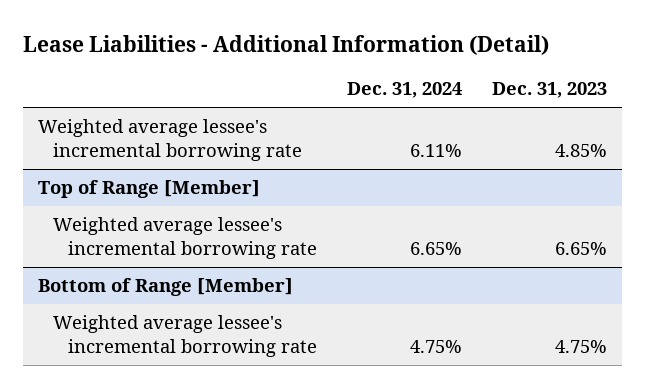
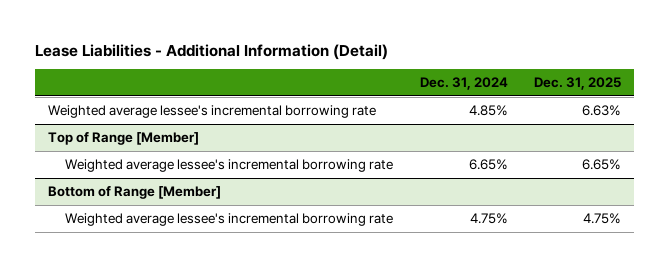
[491,82,607,99] Dec. 31, 2023 -> none
none -> [533,77,621,91] Dec. 31, 2025
[410,143,463,157] 6.11% -> [468,105,508,117] 4.85%

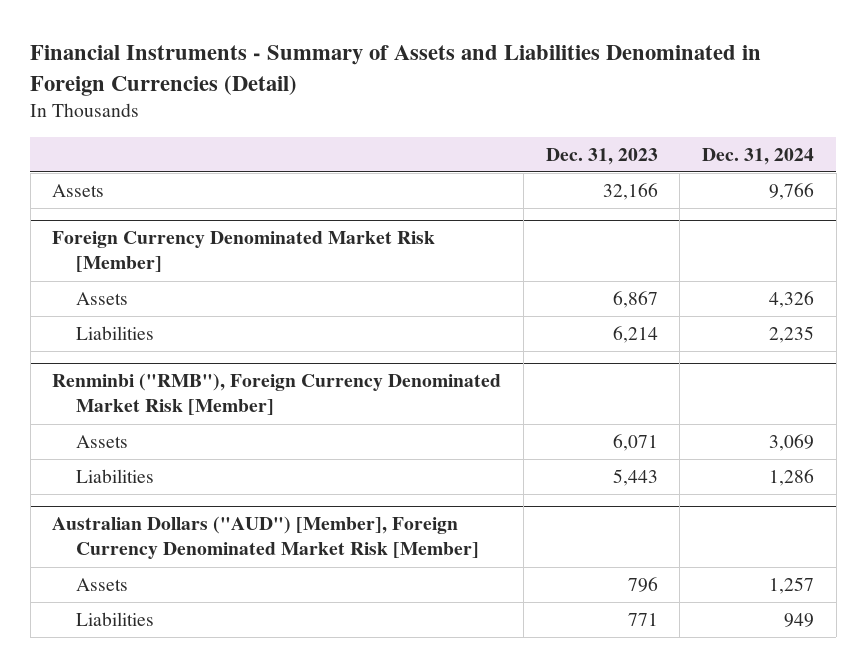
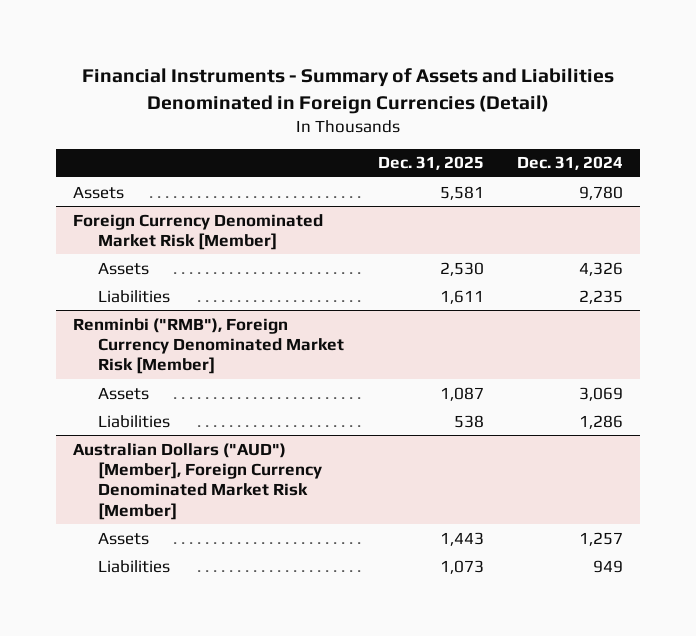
[545,147,658,165] Dec. 31, 2023 -> none
none -> [377,156,484,171] Dec. 31, 2025
[768,183,814,201] 9,766 -> [579,185,624,200] 9,780

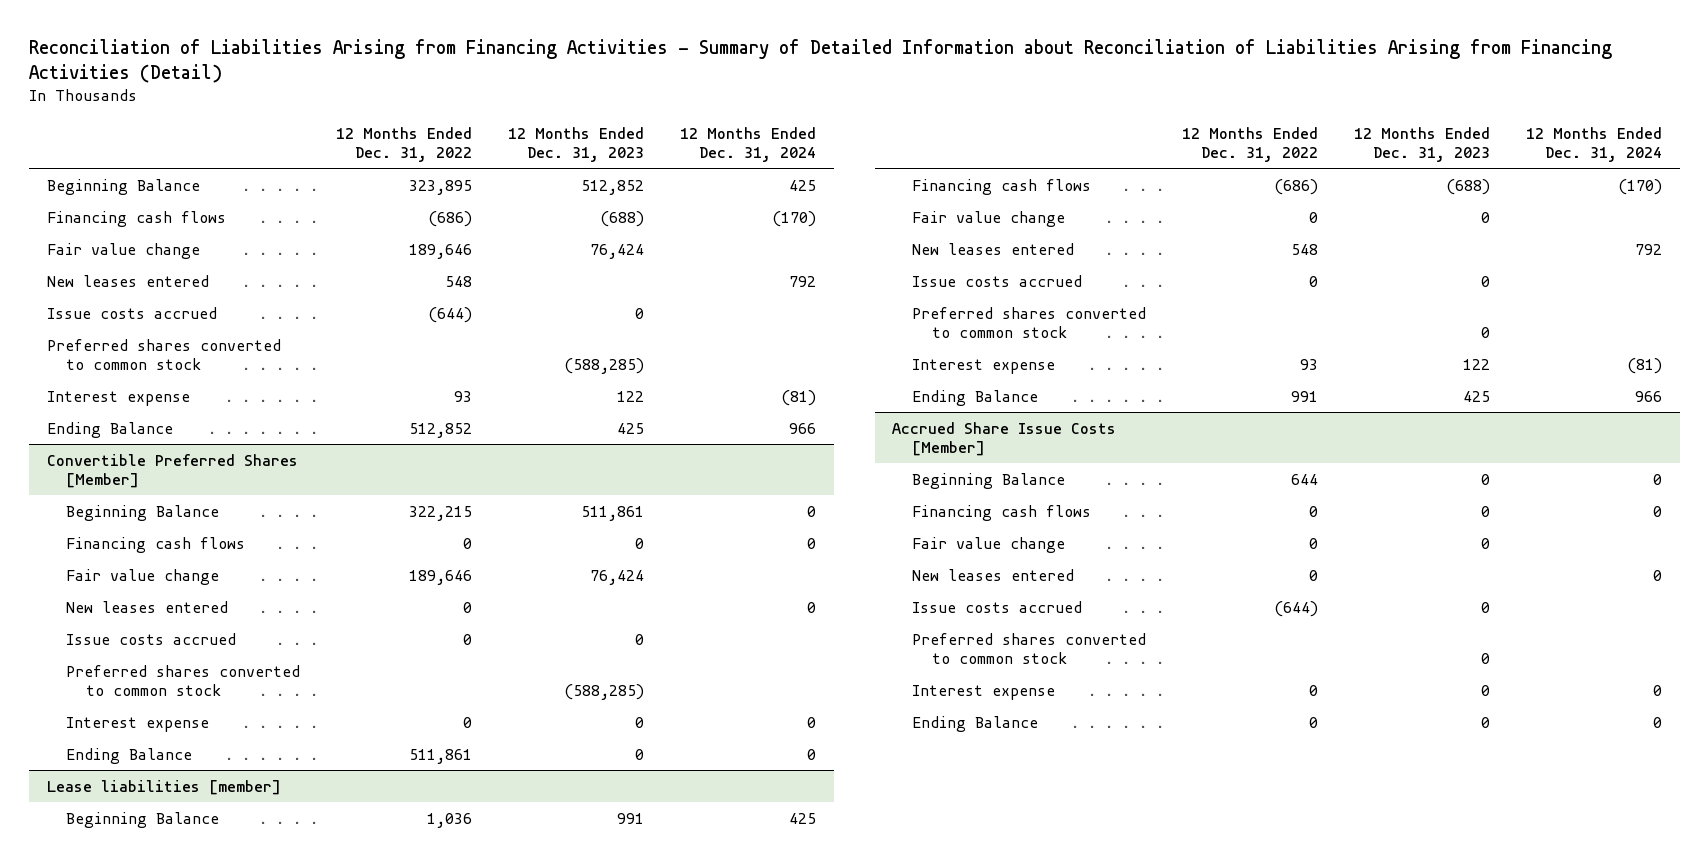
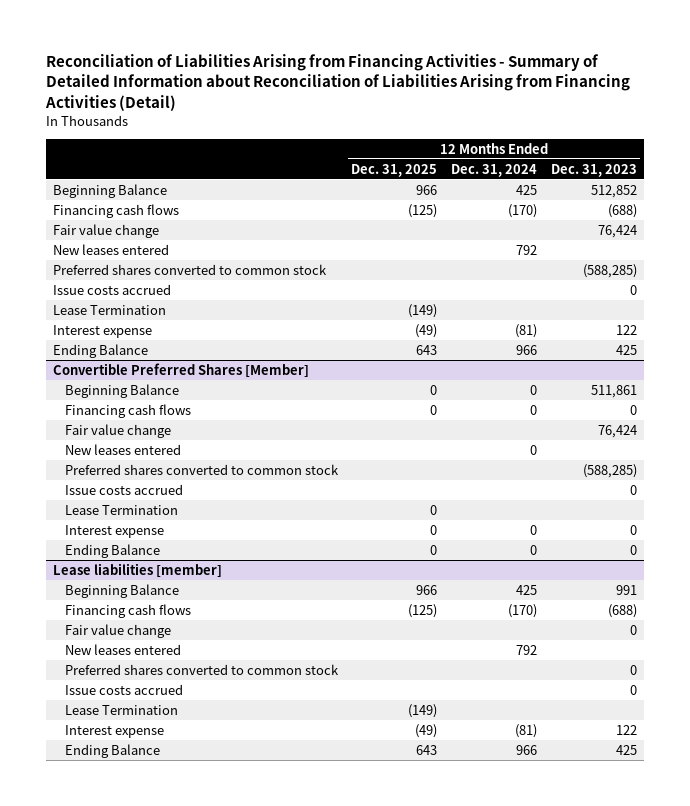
[336,126,473,162] 12 Months Ended Dec. 31, 2022 -> none
none -> [351,163,438,177] Dec. 31, 2025
[46,306,217,319] Issue costs accrued -> [53,283,172,295] Issue costs accrued
none -> [53,304,167,315] Lease Termination
[66,632,237,645] Issue costs accrued -> [64,483,183,495] Issue costs accrued
none -> [64,504,178,515] Lease Termination
[912,274,1083,287] Issue costs accrued -> [64,683,183,695] Issue costs accrued
none -> [64,704,178,715] Lease Termination
[892,421,1117,456] Accrued Share Issue Costs [Member] -> none
[912,472,1066,489] Beginning Balance -> none
[912,504,1092,521] Financing cash flows -> none
[912,536,1066,553] Fair value change -> none
[912,568,1075,581] New leases entered -> none
[912,600,1083,613] Issue costs accrued -> none
[912,632,1147,664] Preferred shares converted to common stock -> none
[912,684,1056,700] Interest expense -> none
[912,715,1039,732] Ending Balance -> none

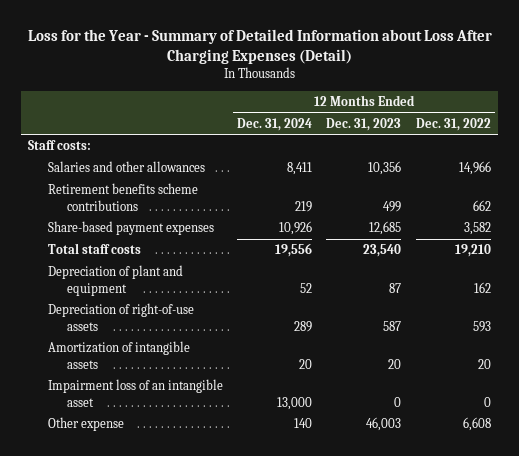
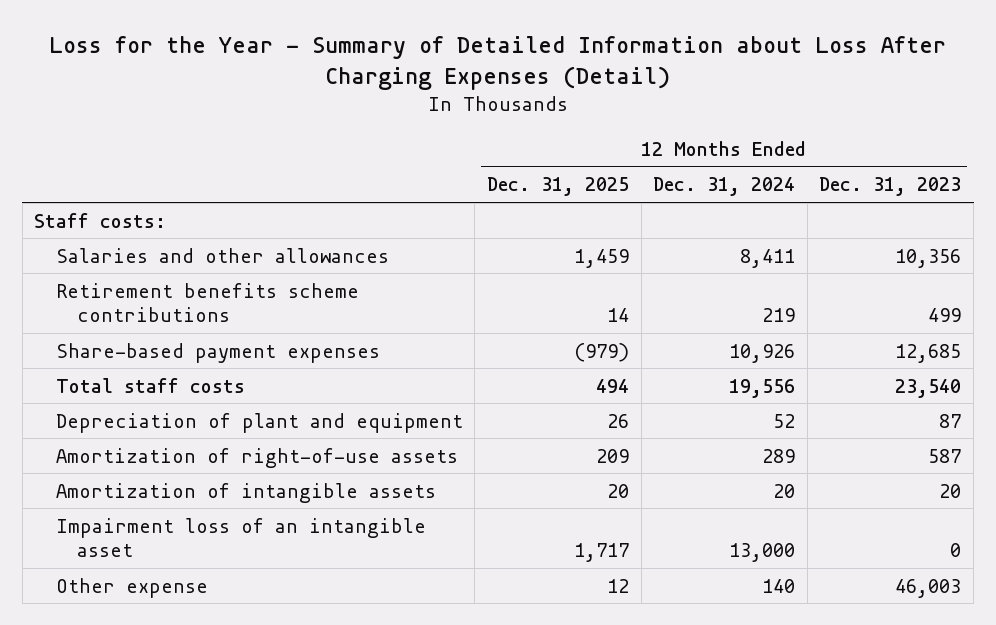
[415,117,491,131] Dec. 31, 2022 -> none
none -> [486,177,629,197] Dec. 31, 2025
[47,303,194,331] Depreciation of right-of-use assets -> [55,447,458,468] Amortization of right-of-use assets

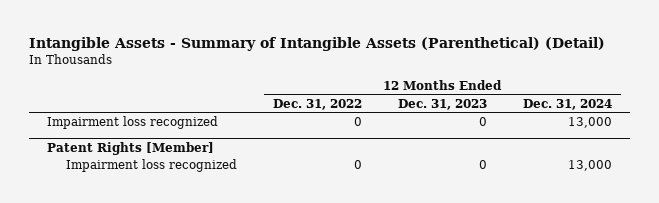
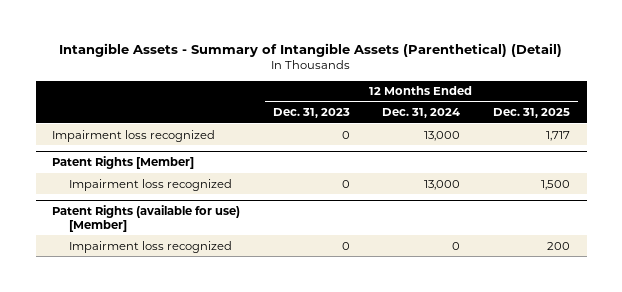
[272,98,362,110] Dec. 31, 2022 -> none
none -> [493,108,571,119] Dec. 31, 2025
none -> [52,205,241,232] Patent Rights (available for use) [Member]
none -> [69,240,233,253] Impairment loss recognized

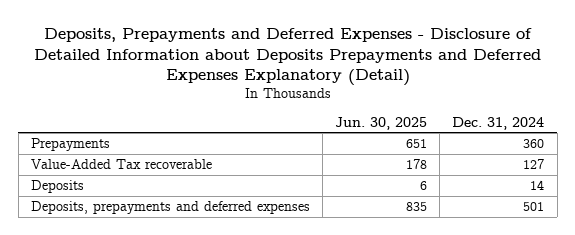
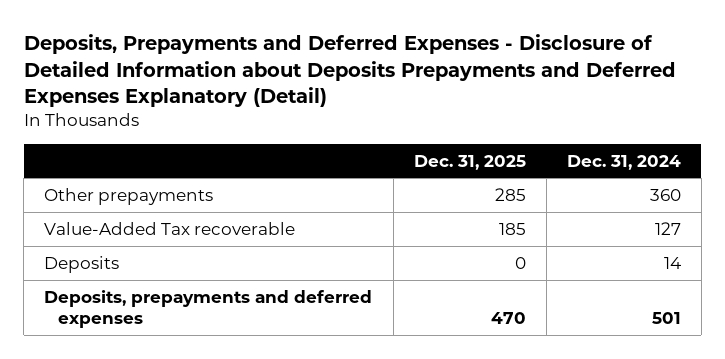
[335,116,428,130] Jun. 30, 2025 -> none
none -> [413,154,526,170] Dec. 31, 2025
[30,137,110,151] Prepayments -> [44,187,214,205] Other prepayments

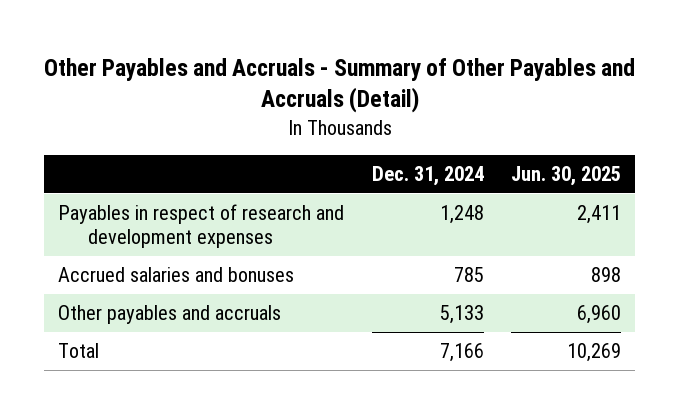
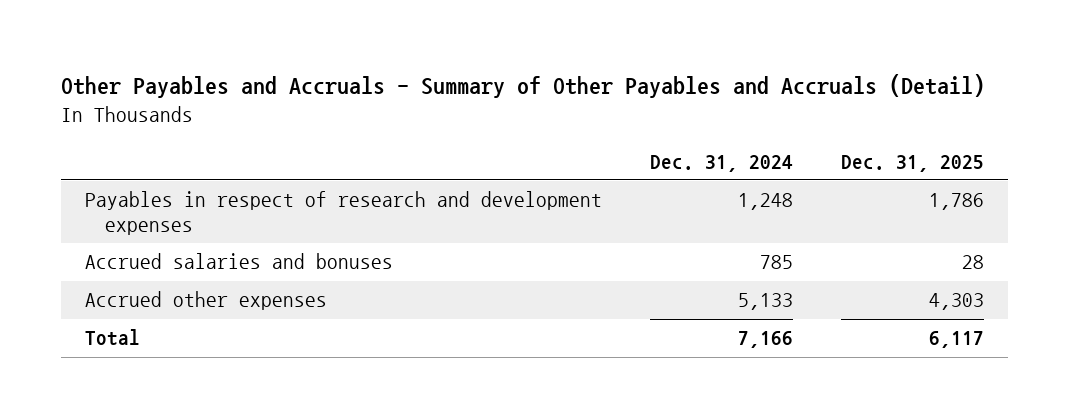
[511,166,622,187] Jun. 30, 2025 -> none
none -> [840,154,984,172] Dec. 31, 2025
[57,305,281,325] Other payables and accruals -> [84,291,327,311] Accrued other expenses

